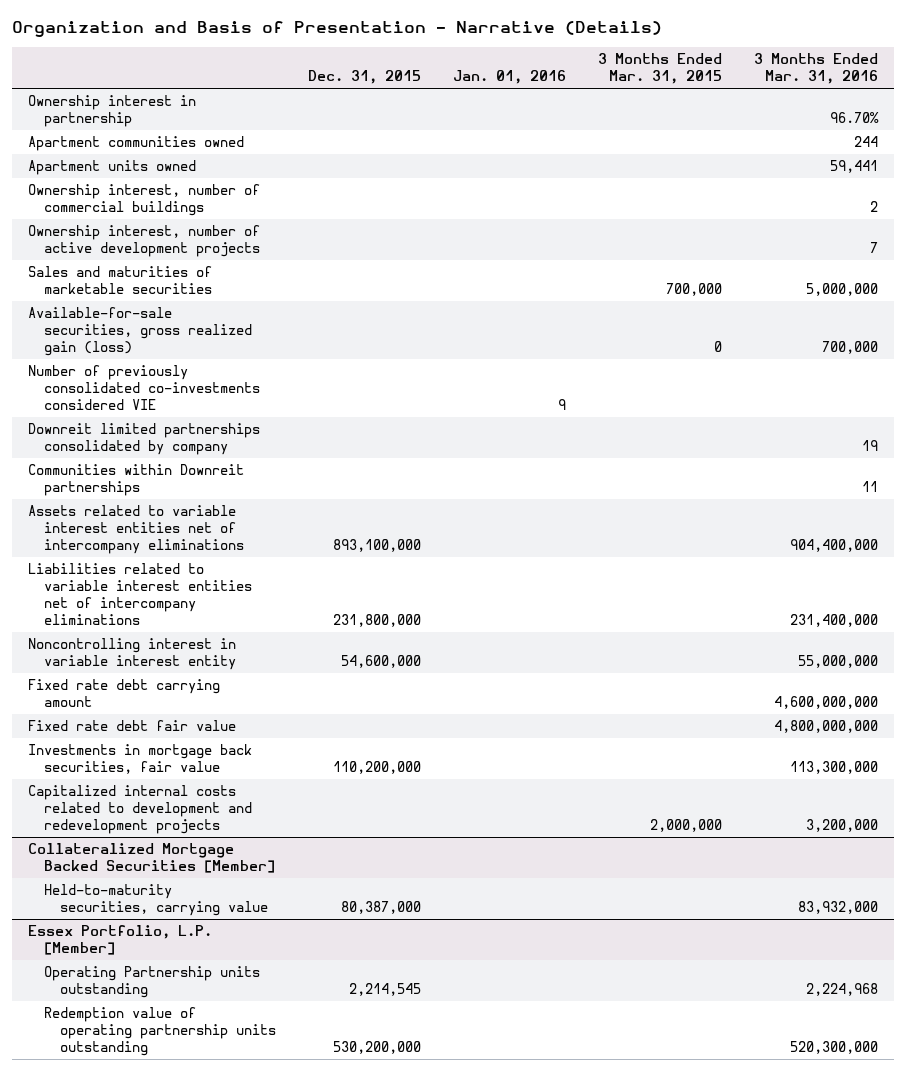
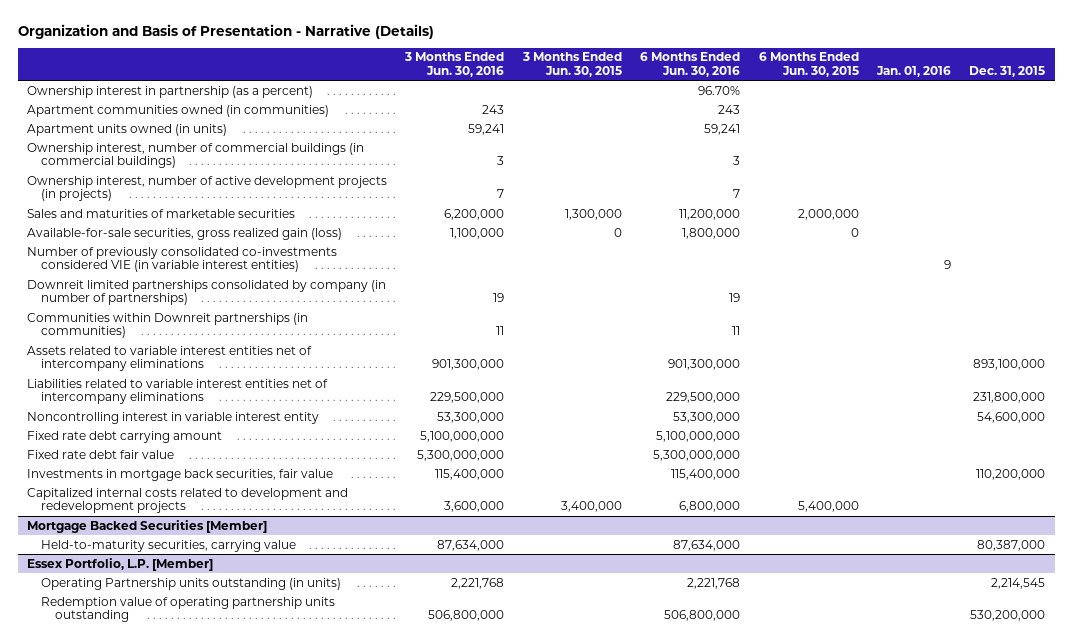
[597,53,722,85] 3 Months Ended Mar. 31, 2015 -> none
[753,53,878,85] 3 Months Ended Mar. 31, 2016 -> none
none -> [404,52,505,77] 3 Months Ended Jun. 30, 2016
none -> [521,52,622,77] 3 Months Ended Jun. 30, 2015
none -> [640,52,741,77] 6 Months Ended Jun. 30, 2016
none -> [758,52,859,77] 6 Months Ended Jun. 30, 2015
[27,95,196,128] Ownership interest in partnership -> [26,85,313,98] Ownership interest in partnership (as a percent)
[27,136,244,152] Apartment communities owned -> [26,104,329,117] Apartment communities owned (in communities)
[27,160,196,176] Apartment units owned -> [26,123,227,136] Apartment units owned (in units)
[27,184,260,217] Ownership interest, number of commercial buildings -> [26,142,364,169] Ownership interest, number of commercial buildings (in commercial buildings)
[27,225,261,258] Ownership interest, number of active development projects -> [26,175,387,202] Ownership interest, number of active development projects (in projects)
[27,365,261,411] Number of previously consolidated co-investments considered VIE -> [26,246,337,273] Number of previously consolidated co-investments considered VIE (in variable interest entities)
[27,423,260,456] Downreit limited partnerships consolidated by company -> [26,279,386,306] Downreit limited partnerships consolidated by company (in number of partnerships)
[27,464,244,497] Communities within Downreit partnerships -> [26,312,308,339] Communities within Downreit partnerships (in communities)
[27,843,276,874] Collateralized Mortgage Backed Securities [Member] -> [26,519,267,533] Mortgage Backed Securities [Member]
[44,966,261,999] Operating Partnership units outstanding -> [41,577,342,590] Operating Partnership units outstanding (in units)

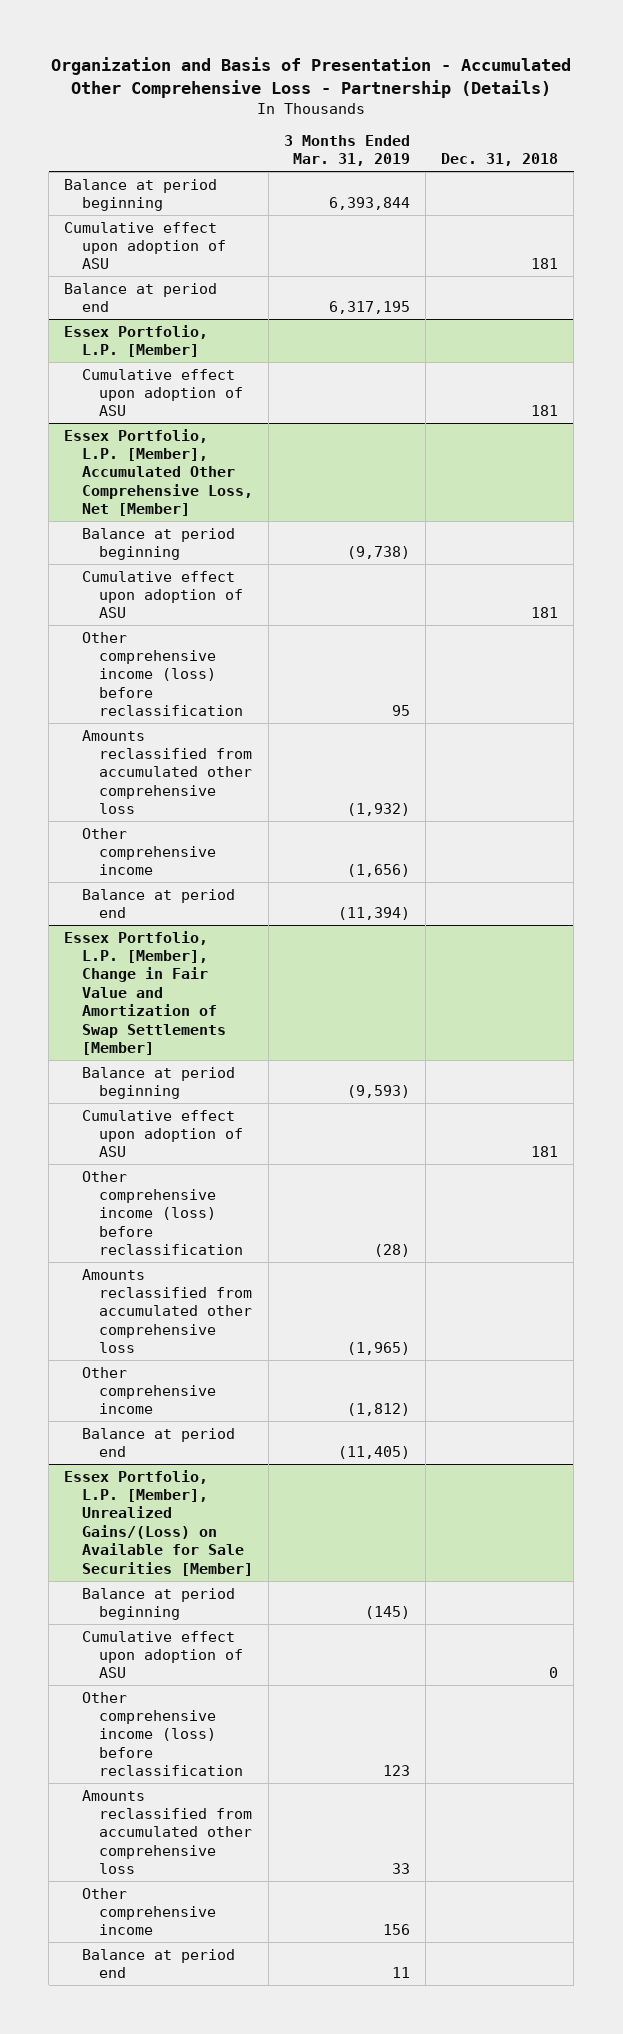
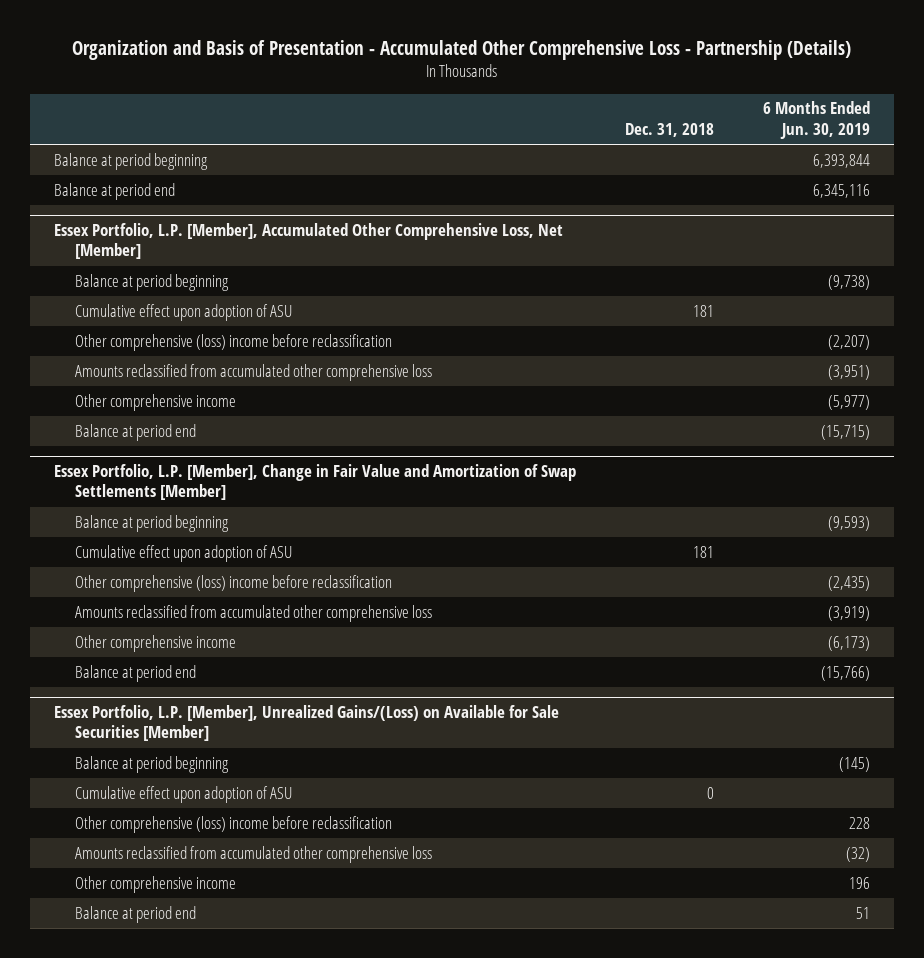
[283,134,410,167] 3 Months Ended Mar. 31, 2019 -> none
none -> [762,101,870,139] 6 Months Ended Jun. 30, 2019
[64,221,226,270] Cumulative effect upon adoption of ASU -> none
[64,324,209,357] Essex Portfolio, L.P. [Member] -> none
[81,368,243,417] Cumulative effect upon adoption of ASU -> none
[81,631,243,717] Other comprehensive income (loss) before reclassification -> [74,333,392,351] Other comprehensive (loss) income before reclassification
[81,1170,243,1256] Other comprehensive income (loss) before reclassification -> [74,574,392,592] Other comprehensive (loss) income before reclassification
[81,1691,243,1777] Other comprehensive income (loss) before reclassification -> [74,815,392,833] Other comprehensive (loss) income before reclassification

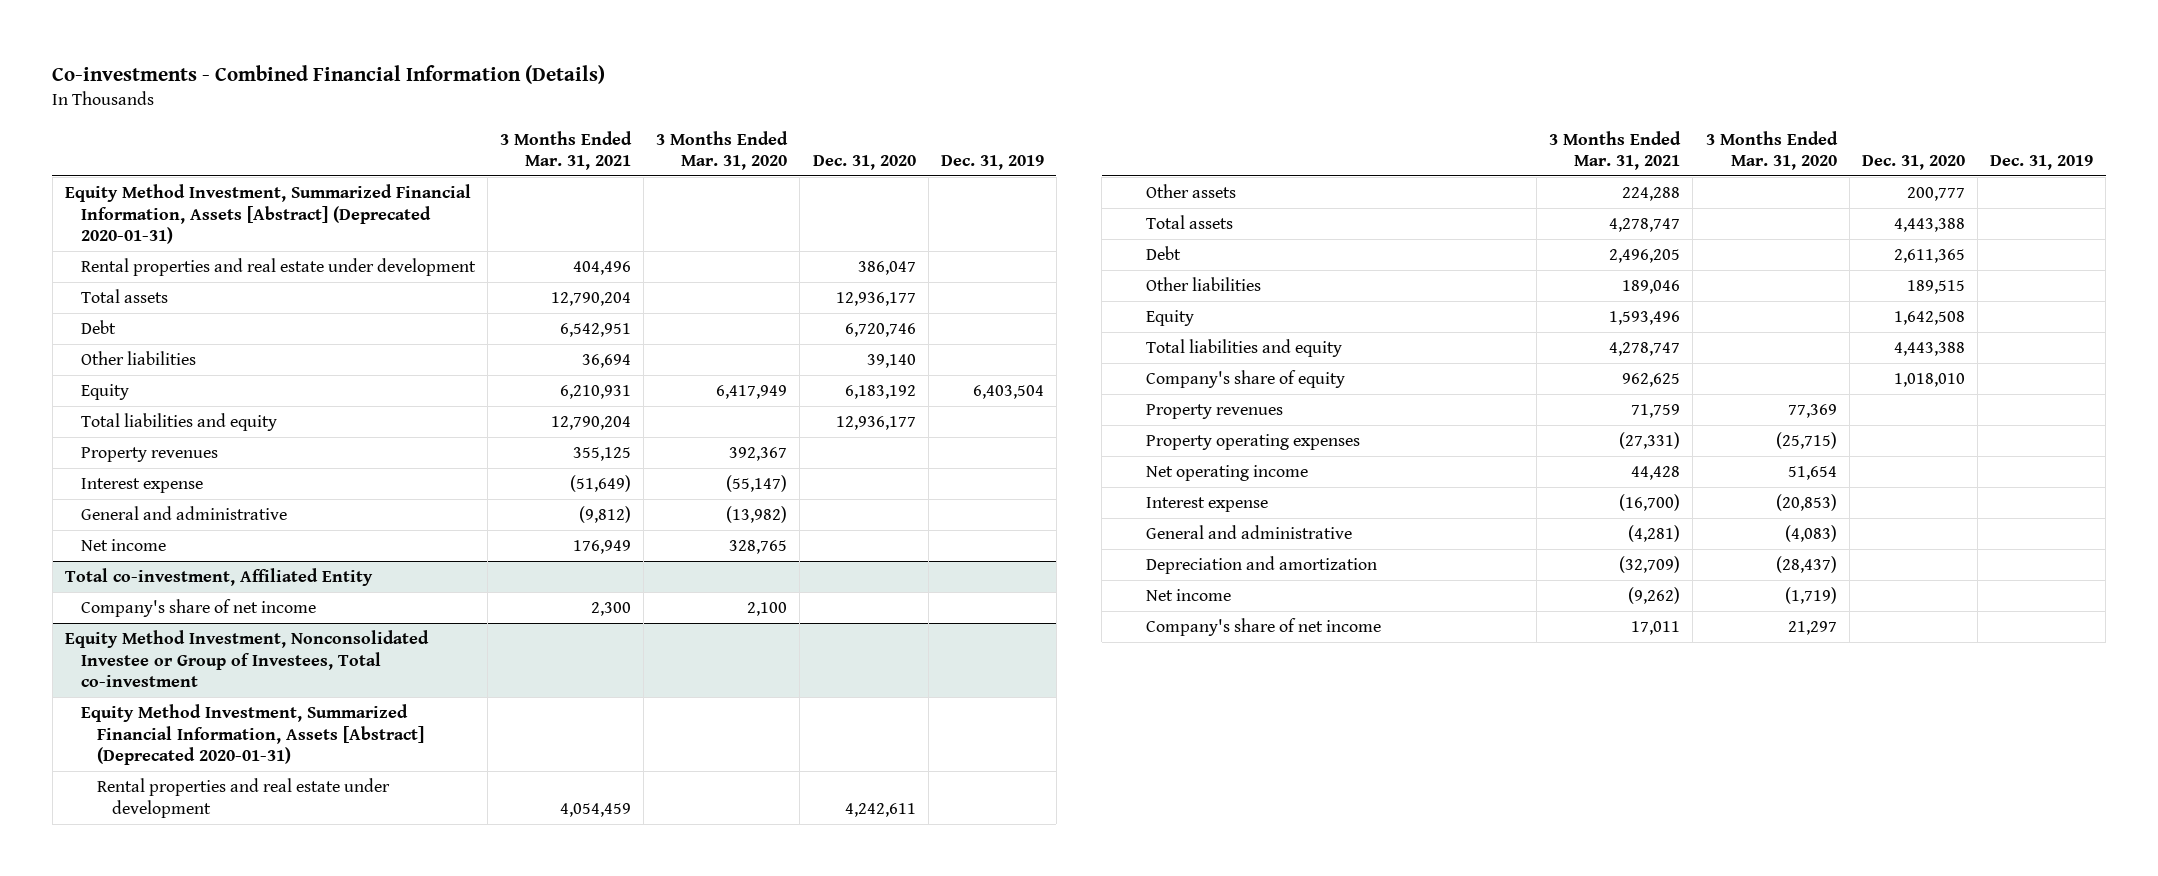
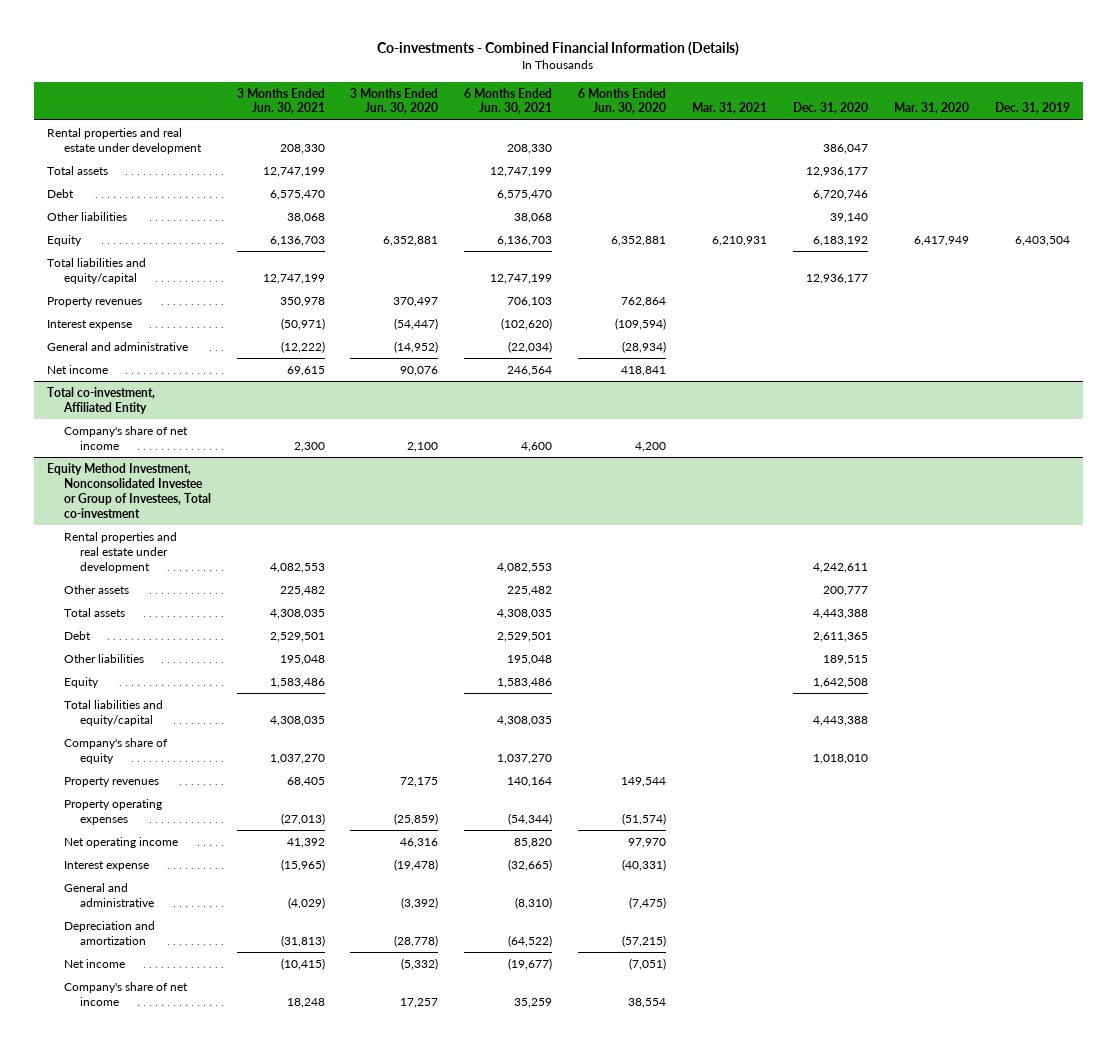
[500,130,633,170] 3 Months Ended Mar. 31, 2021 -> none
[656,130,789,170] 3 Months Ended Mar. 31, 2020 -> none
none -> [236,87,325,115] 3 Months Ended Jun. 30, 2021
none -> [350,87,439,115] 3 Months Ended Jun. 30, 2020
none -> [464,87,553,115] 6 Months Ended Jun. 30, 2021
none -> [578,87,667,115] 6 Months Ended Jun. 30, 2020
none -> [692,102,768,115] Mar. 31, 2021
none -> [894,102,970,115] Mar. 31, 2020
[65,184,472,244] Equity Method Investment, Summarized Financial Information, Assets [Abstract] (Deprecated 2020-01-31) -> none
[80,413,277,432] Total liabilities and equity -> [46,258,146,284] Total liabilities and equity/capital
[80,704,424,765] Equity Method Investment, Summarized Financial Information, Assets [Abstract] (Deprecated 2020-01-31) -> none
[1145,339,1342,358] Total liabilities and equity -> [63,700,163,726] Total liabilities and equity/capital

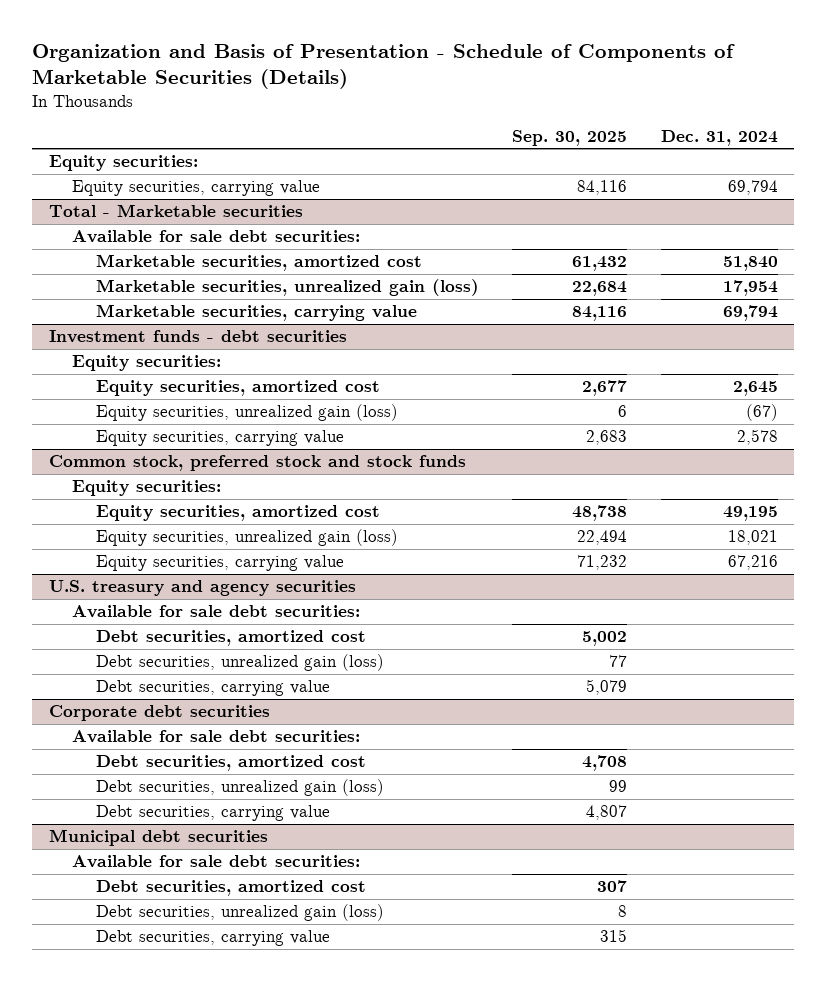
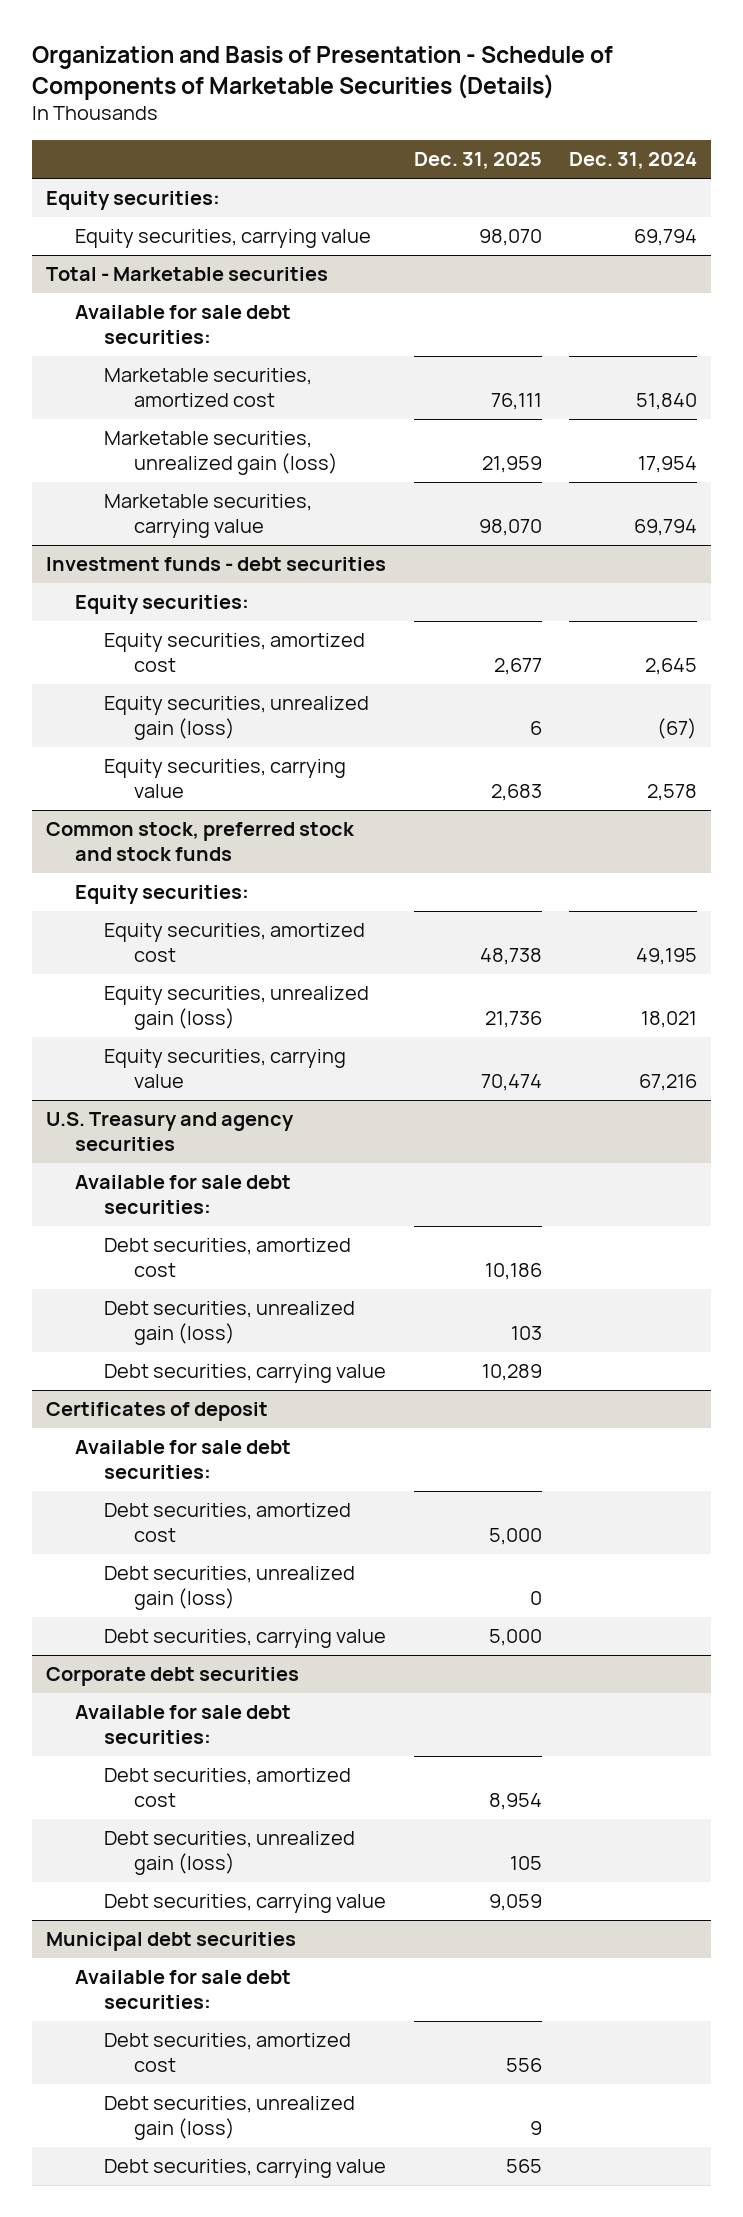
[512,129,628,146] Sep. 30, 2025 -> none
none -> [413,152,542,170] Dec. 31, 2025
[49,580,357,597] U.S. treasury and agency securities -> [45,1112,294,1152] U.S. Treasury and agency securities
none -> [45,1402,268,1422] Certificates of deposit
none -> [75,1440,292,1480] Available for sale debt securities:
none -> [104,1503,352,1543] Debt securities, amortized cost
none -> [104,1566,356,1611] Debt securities, unrealized gain (loss)
none -> [104,1629,387,1649] Debt securities, carrying value

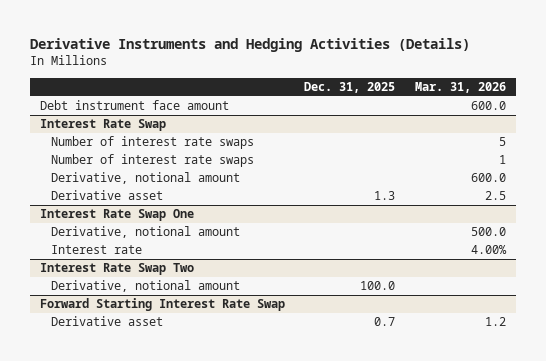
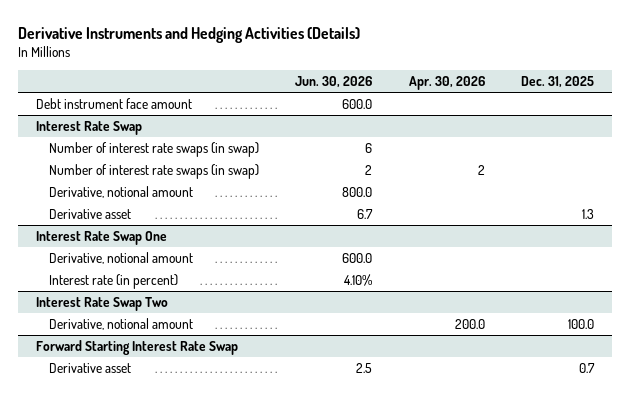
[414,82,506,94] Mar. 31, 2026 -> none
none -> [295,76,373,89] Jun. 30, 2026
none -> [408,76,485,91] Apr. 30, 2026
[50,136,254,150] Number of interest rate swaps -> [48,141,259,157] Number of interest rate swaps (in swap)
[50,154,254,168] Number of interest rate swaps -> [48,163,259,179] Number of interest rate swaps (in swap)
[50,245,142,255] Interest rate -> [48,273,178,289] Interest rate (in percent)

